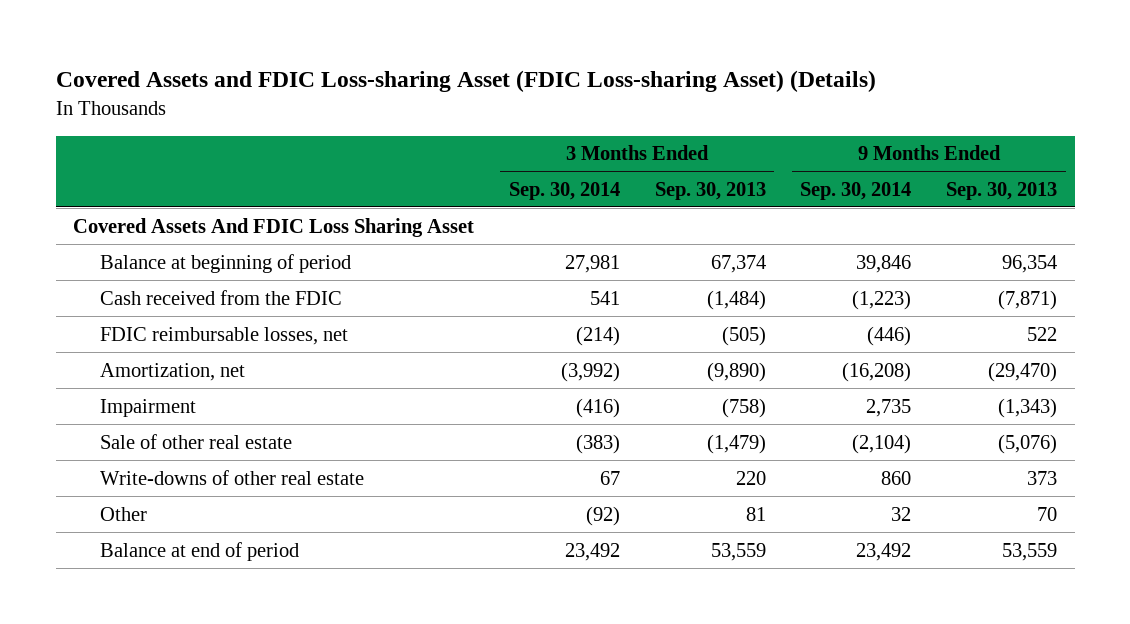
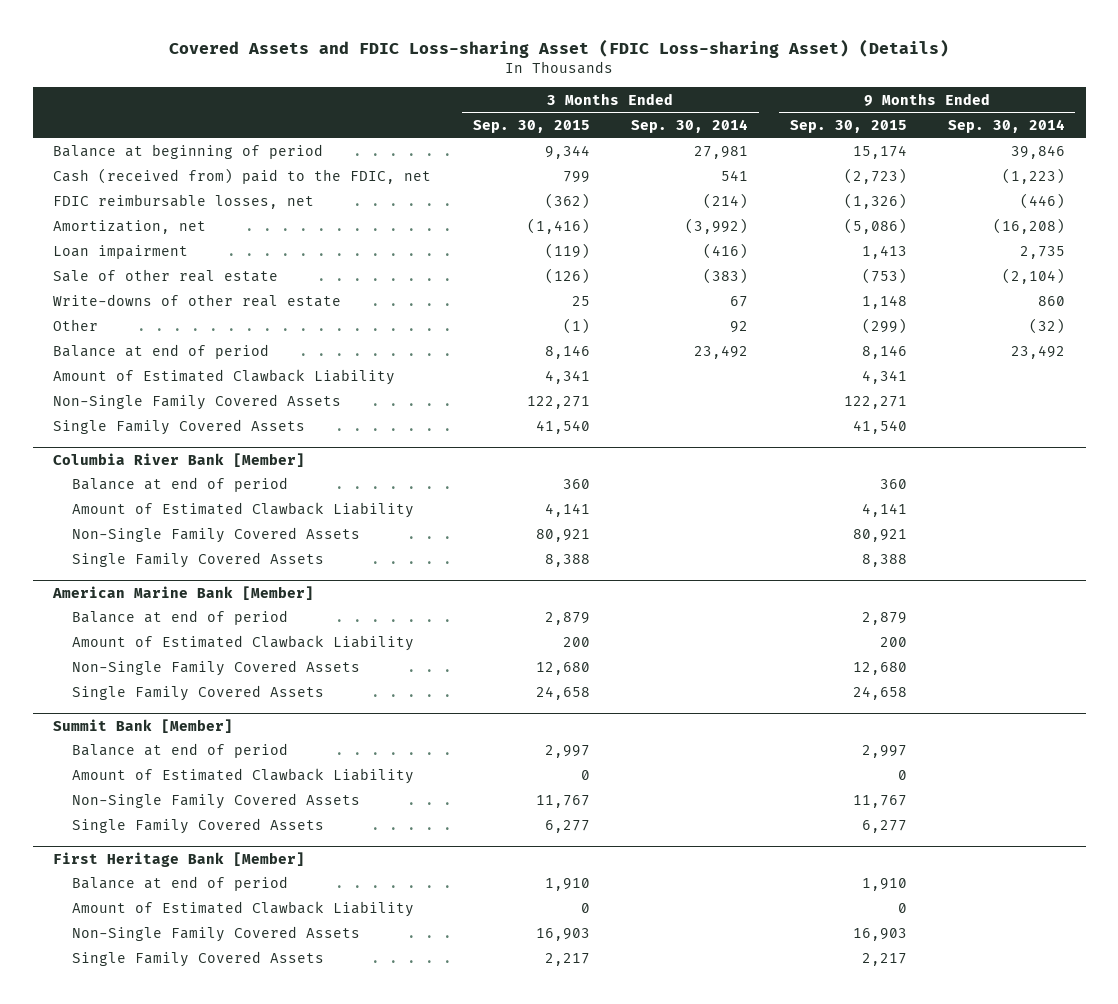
[654,181,766,200] Sep. 30, 2013 -> none
[946,181,1058,200] Sep. 30, 2013 -> none
none -> [472,119,590,133] Sep. 30, 2015
none -> [789,119,907,133] Sep. 30, 2015
[72,217,474,237] Covered Assets And FDIC Loss Sharing Asset -> none
[99,289,342,305] Cash received from the FDIC -> [53,168,432,185] Cash (received from) paid to the FDIC, net
[99,398,196,417] Impairment -> [53,245,189,260] Loan impairment
[585,505,620,526] (92) -> [730,321,749,334] 92
[891,506,912,521] 32 -> [1028,318,1065,335] (32)
none -> [53,369,396,386] Amount of Estimated Clawback Liability
none -> [53,394,342,411] Non-Single Family Covered Assets
none -> [53,419,306,436] Single Family Covered Assets
none -> [53,452,306,467] Columbia River Bank [Member]
none -> [71,477,288,493] Balance at end of period
none -> [71,502,414,519] Amount of Estimated Clawback Liability
none -> [71,527,360,544] Non-Single Family Covered Assets
none -> [71,552,324,569] Single Family Covered Assets
none -> [52,585,315,600] American Marine Bank [Member]
none -> [71,610,288,626] Balance at end of period
none -> [71,635,414,652] Amount of Estimated Clawback Liability
none -> [71,660,360,677] Non-Single Family Covered Assets
none -> [71,685,324,702] Single Family Covered Assets
none -> [53,718,234,733] Summit Bank [Member]
none -> [71,743,288,759] Balance at end of period
none -> [71,768,414,785] Amount of Estimated Clawback Liability
none -> [71,793,360,810] Non-Single Family Covered Assets
none -> [71,818,324,835] Single Family Covered Assets
none -> [53,851,306,867] First Heritage Bank [Member]
none -> [71,876,288,892] Balance at end of period
none -> [71,901,414,918] Amount of Estimated Clawback Liability
none -> [71,926,360,943] Non-Single Family Covered Assets
none -> [71,951,324,968] Single Family Covered Assets

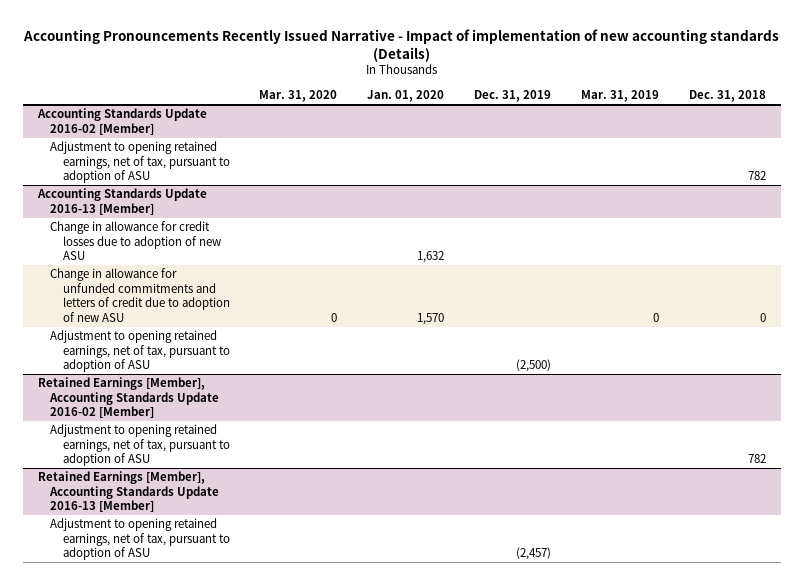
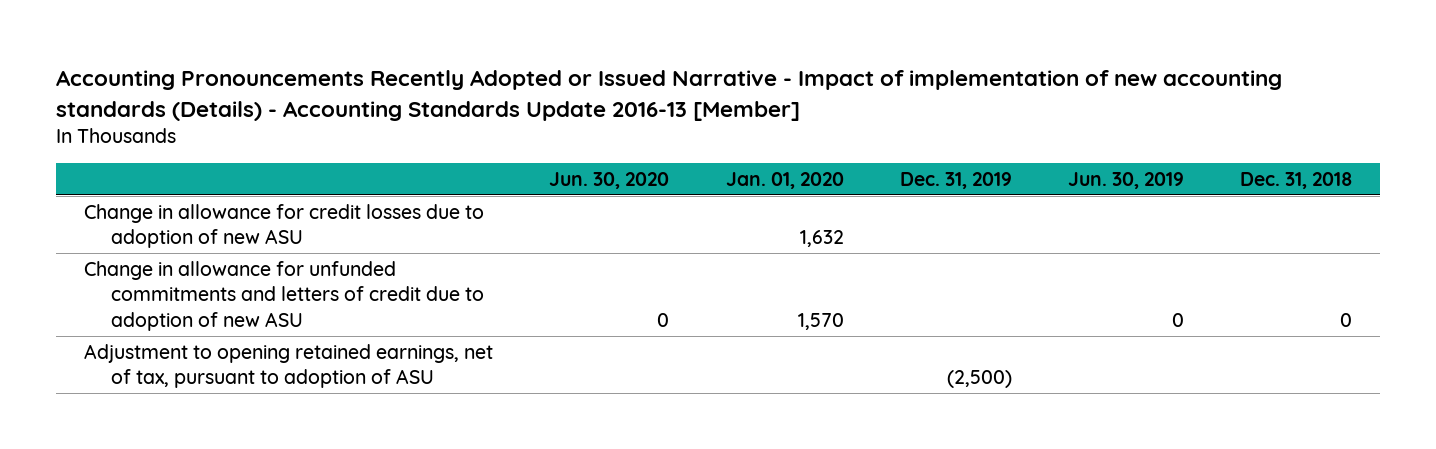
[22,28,779,62] Accounting Pronouncements Recently Issued Narrative - Impact of implementation of new accounting standards (Details) -> [56,70,1283,121] Accounting Pronouncements Recently Adopted or Issued Narrative - Impact of implementation of new accounting standards (Details) - Accounting Standards Update 2016-13 [Member]
[259,90,338,103] Mar. 31, 2020 -> none
[581,90,660,103] Mar. 31, 2019 -> none
none -> [549,171,670,189] Jun. 30, 2020
none -> [1068,171,1185,189] Jun. 30, 2019
[36,108,207,135] Accounting Standards Update 2016-02 [Member] -> none
[50,141,230,184] Adjustment to opening retained earnings, net of tax, pursuant to adoption of ASU -> none
[36,188,207,215] Accounting Standards Update 2016-13 [Member] -> none
[37,377,220,419] Retained Earnings [Member], Accounting Standards Update 2016-02 [Member] -> none
[50,424,230,467] Adjustment to opening retained earnings, net of tax, pursuant to adoption of ASU -> none
[37,471,220,513] Retained Earnings [Member], Accounting Standards Update 2016-13 [Member] -> none
[50,518,230,561] Adjustment to opening retained earnings, net of tax, pursuant to adoption of ASU -> none

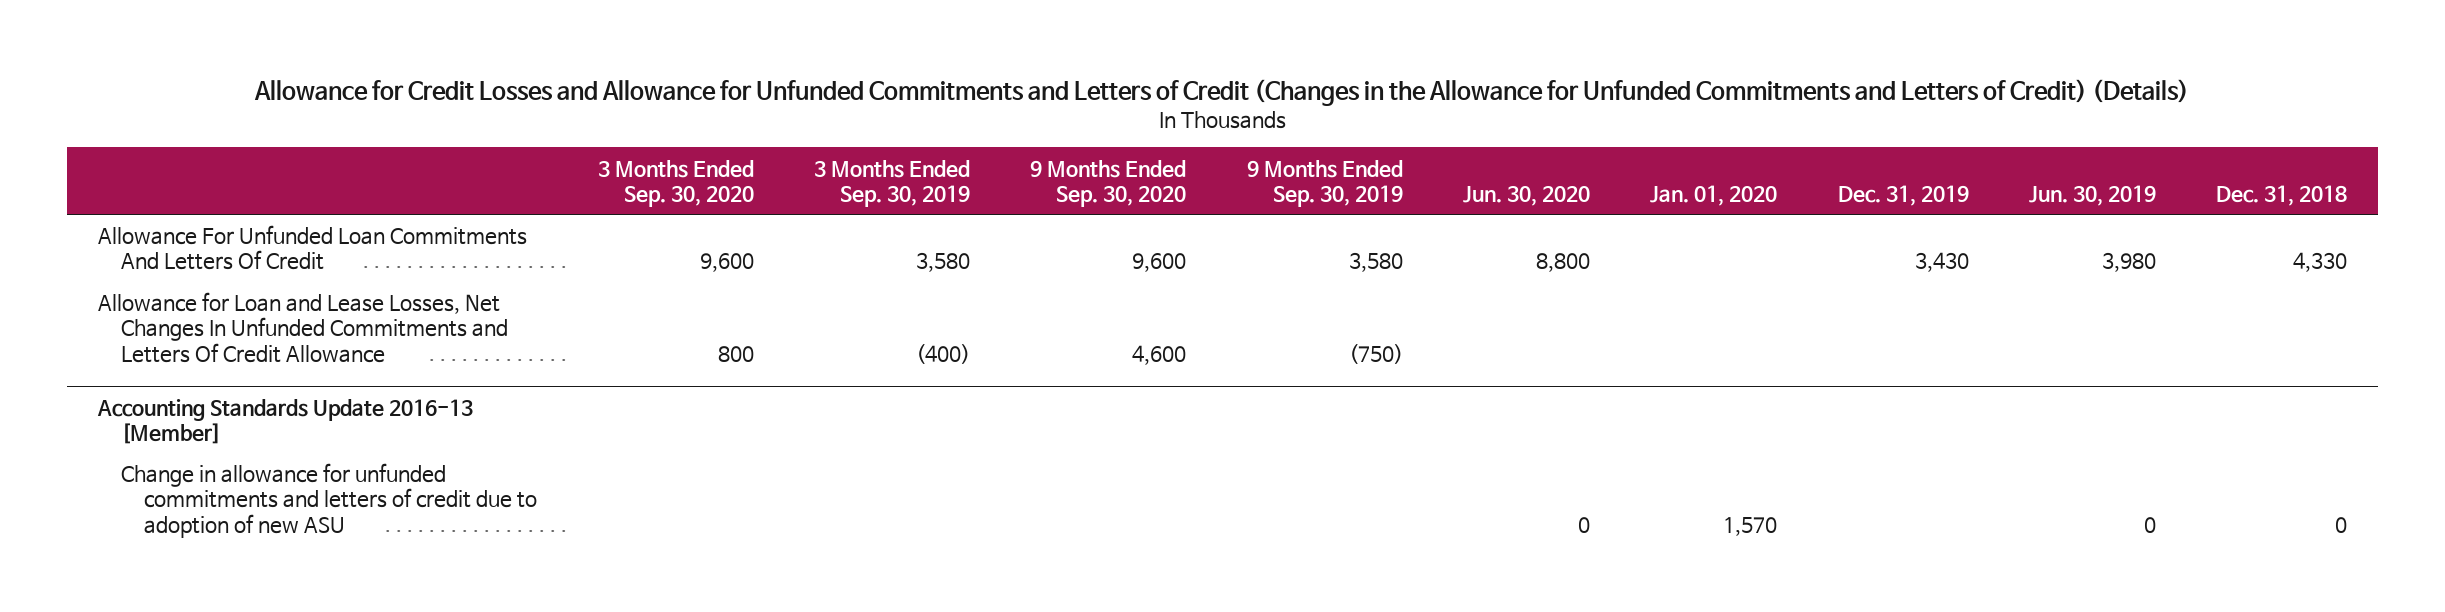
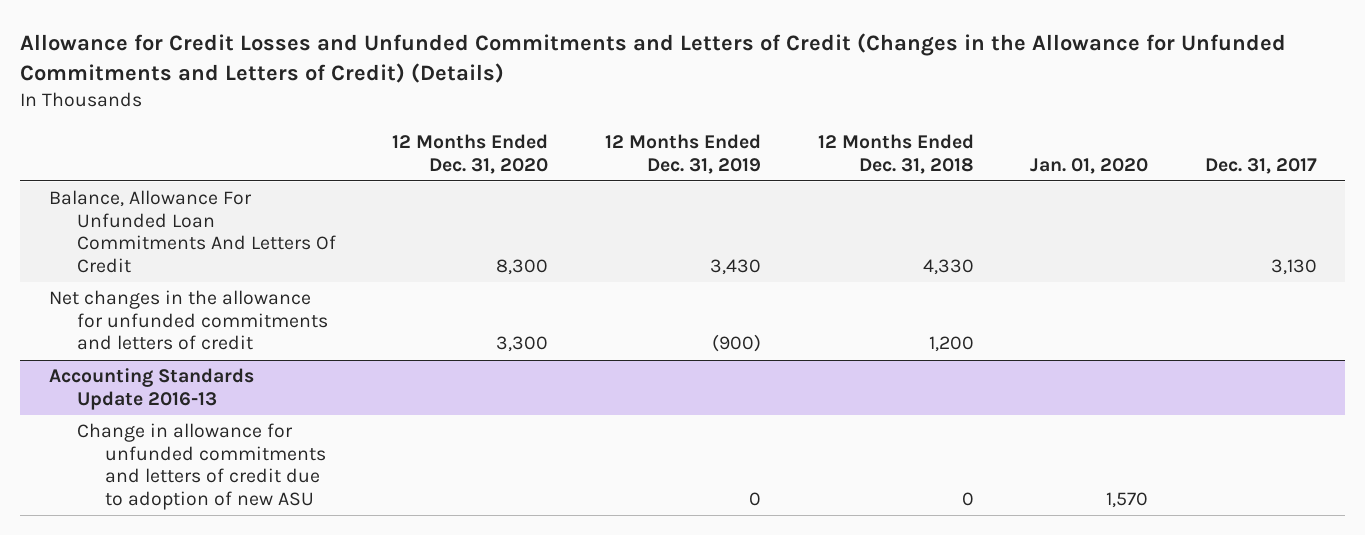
[254,79,2190,107] Allowance for Credit Losses and Allowance for Unfunded Commitments and Letters of Credit (Changes in the Allowance for Unfunded Commitments and Letters of Credit) (Details) -> [20,33,1287,84] Allowance for Credit Losses and Unfunded Commitments and Letters of Credit (Changes in the Allowance for Unfunded Commitments and Letters of Credit) (Details)
[597,159,754,207] 3 Months Ended Sep. 30, 2020 -> none
[813,159,970,207] 3 Months Ended Sep. 30, 2019 -> none
[1030,159,1187,207] 9 Months Ended Sep. 30, 2020 -> none
[1246,159,1403,207] 9 Months Ended Sep. 30, 2019 -> none
[1462,185,1590,206] Jun. 30, 2020 -> none
[1837,184,1969,206] Dec. 31, 2019 -> none
[2029,184,2157,206] Jun. 30, 2019 -> none
[2216,184,2348,206] Dec. 31, 2018 -> none
none -> [392,134,549,174] 12 Months Ended Dec. 31, 2020
none -> [605,134,762,174] 12 Months Ended Dec. 31, 2019
none -> [817,134,974,174] 12 Months Ended Dec. 31, 2018
none -> [1204,157,1317,174] Dec. 31, 2017
[97,225,527,271] Allowance For Unfunded Loan Commitments And Letters Of Credit -> [48,190,336,273] Balance, Allowance For Unfunded Loan Commitments And Letters Of Credit
[97,292,508,363] Allowance for Loan and Lease Losses, Net Changes In Unfunded Commitments and Letters Of Credit Allowance -> [48,290,328,351] Net changes in the allowance for unfunded commitments and letters of credit
[96,398,473,445] Accounting Standards Update 2016-13 [Member] -> [48,368,254,410] Accounting Standards Update 2016-13

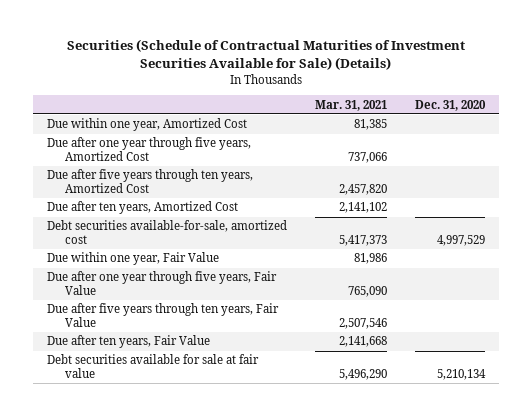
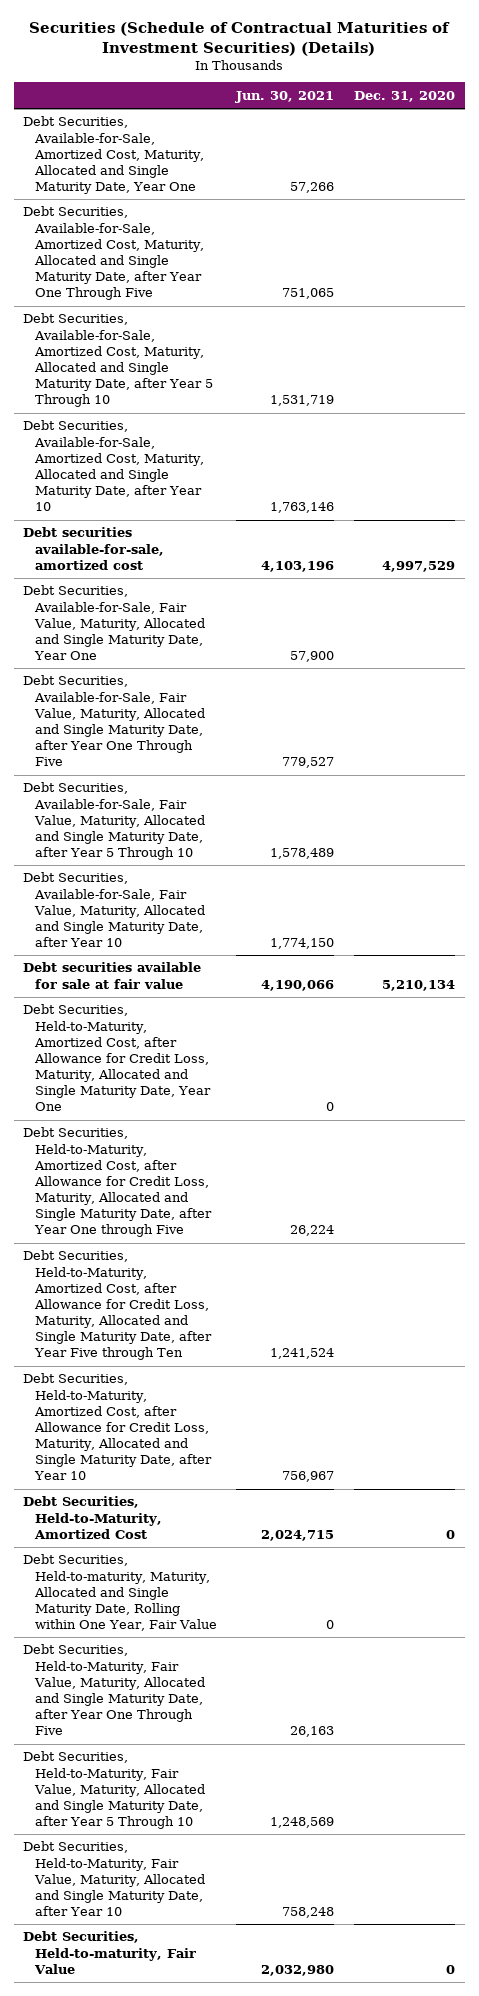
[66,39,465,71] Securities (Schedule of Contractual Maturities of Investment Securities Available for Sale) (Details) -> [29,22,451,56] Securities (Schedule of Contractual Maturities of Investment Securities) (Details)
[314,99,387,111] Mar. 31, 2021 -> none
none -> [235,90,335,103] Jun. 30, 2021
[46,118,247,132] Due within one year, Amortized Cost -> [23,116,204,195] Debt Securities, Available-for-Sale, Amortized Cost, Maturity, Allocated and Single Maturity Date, Year One
[46,137,251,161] Due after one year through five years, Amortized Cost -> [23,206,204,301] Debt Securities, Available-for-Sale, Amortized Cost, Maturity, Allocated and Single Maturity Date, after Year One Through Five
[46,169,253,193] Due after five years through ten years, Amortized Cost -> [23,313,213,408] Debt Securities, Available-for-Sale, Amortized Cost, Maturity, Allocated and Single Maturity Date, after Year 5 Through 10
[46,201,238,215] Due after ten years, Amortized Cost -> [23,420,204,512] Debt Securities, Available-for-Sale, Amortized Cost, Maturity, Allocated and Single Maturity Date, after Year 10
[46,252,219,266] Due within one year, Fair Value -> [23,585,205,661] Debt Securities, Available-for-Sale, Fair Value, Maturity, Allocated and Single Maturity Date, Year One
[46,271,277,295] Due after one year through five years, Fair Value -> [23,675,205,767] Debt Securities, Available-for-Sale, Fair Value, Maturity, Allocated and Single Maturity Date, after Year One Through Five
[46,303,279,327] Due after five years through ten years, Fair Value -> [23,782,205,861] Debt Securities, Available-for-Sale, Fair Value, Maturity, Allocated and Single Maturity Date, after Year 5 Through 10
[46,335,210,349] Due after ten years, Fair Value -> [23,872,205,948] Debt Securities, Available-for-Sale, Fair Value, Maturity, Allocated and Single Maturity Date, after Year 10
none -> [23,1004,211,1112] Debt Securities, Held-to-Maturity, Amortized Cost, after Allowance for Credit Loss, Maturity, Allocated and Single Maturity Date, Year One
none -> [23,1127,212,1238] Debt Securities, Held-to-Maturity, Amortized Cost, after Allowance for Credit Loss, Maturity, Allocated and Single Maturity Date, after Year One through Five
none -> [23,1250,212,1361] Debt Securities, Held-to-Maturity, Amortized Cost, after Allowance for Credit Loss, Maturity, Allocated and Single Maturity Date, after Year Five through Ten
none -> [23,1373,212,1481] Debt Securities, Held-to-Maturity, Amortized Cost, after Allowance for Credit Loss, Maturity, Allocated and Single Maturity Date, after Year 10
none -> [23,1496,162,1539] Debt Securities, Held-to-Maturity, Amortized Cost
none -> [23,1554,217,1632] Debt Securities, Held-to-maturity, Maturity, Allocated and Single Maturity Date, Rolling within One Year, Fair Value
none -> [23,1644,205,1736] Debt Securities, Held-to-Maturity, Fair Value, Maturity, Allocated and Single Maturity Date, after Year One Through Five
none -> [23,1751,205,1830] Debt Securities, Held-to-Maturity, Fair Value, Maturity, Allocated and Single Maturity Date, after Year 5 Through 10
none -> [23,1841,205,1917] Debt Securities, Held-to-Maturity, Fair Value, Maturity, Allocated and Single Maturity Date, after Year 10
none -> [23,1931,196,1974] Debt Securities, Held-to-maturity, Fair Value

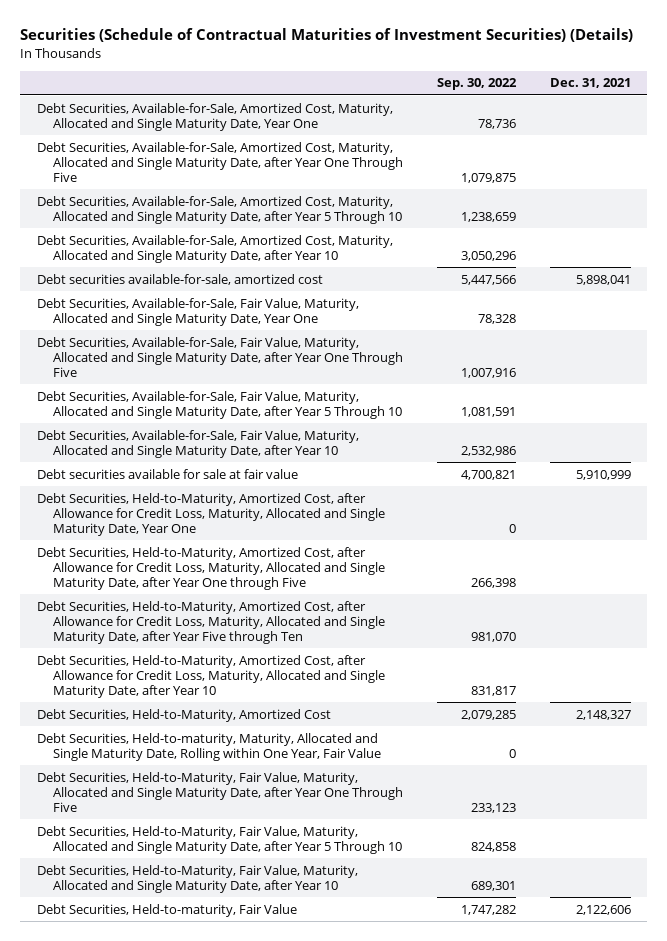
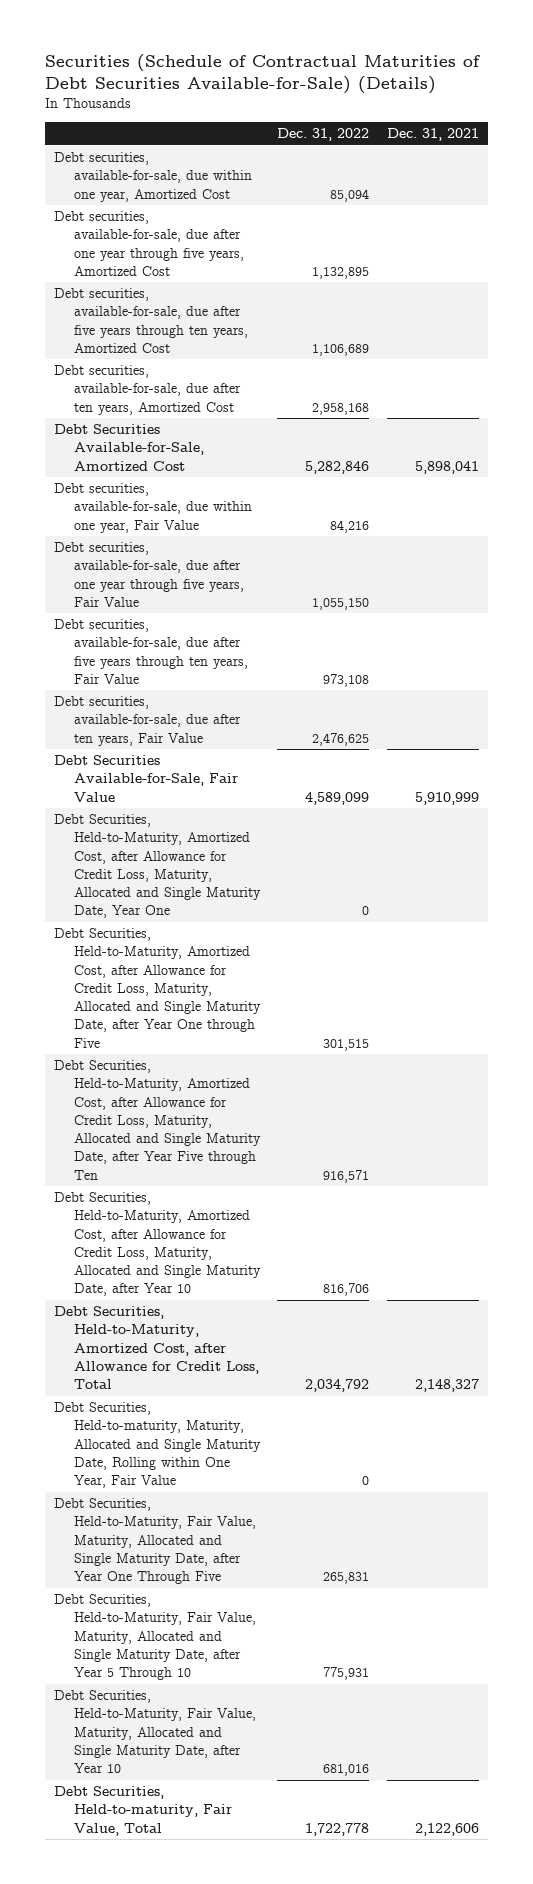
[19,28,633,43] Securities (Schedule of Contractual Maturities of Investment Securities) (Details) -> [45,54,481,95] Securities (Schedule of Contractual Maturities of Debt Securities Available-for-Sale) (Details)
[436,78,517,91] Sep. 30, 2022 -> none
none -> [277,128,370,142] Dec. 31, 2022
[36,102,393,131] Debt Securities, Available-for-Sale, Amortized Cost, Maturity, Allocated and Single Maturity Date, Year One -> [53,152,252,202] Debt securities, available-for-sale, due within one year, Amortized Cost
[36,141,404,182] Debt Securities, Available-for-Sale, Amortized Cost, Maturity, Allocated and Single Maturity Date, after Year One Through Five -> [53,211,244,276] Debt securities, available-for-sale, due after one year through five years, Amortized Cost
[36,195,403,224] Debt Securities, Available-for-Sale, Amortized Cost, Maturity, Allocated and Single Maturity Date, after Year 5 Through 10 -> [53,288,248,353] Debt securities, available-for-sale, due after five years through ten years, Amortized Cost
[36,234,393,263] Debt Securities, Available-for-Sale, Amortized Cost, Maturity, Allocated and Single Maturity Date, after Year 10 -> [53,365,241,415] Debt securities, available-for-sale, due after ten years, Amortized Cost
[36,273,323,285] Debt securities available-for-sale, amortized cost -> [53,424,204,471] Debt Securities Available-for-Sale, Amortized Cost
[36,297,359,326] Debt Securities, Available-for-Sale, Fair Value, Maturity, Allocated and Single Maturity Date, Year One -> [53,483,252,533] Debt securities, available-for-sale, due within one year, Fair Value
[36,336,404,377] Debt Securities, Available-for-Sale, Fair Value, Maturity, Allocated and Single Maturity Date, after Year One Through Five -> [53,542,244,607] Debt securities, available-for-sale, due after one year through five years, Fair Value
[36,390,403,419] Debt Securities, Available-for-Sale, Fair Value, Maturity, Allocated and Single Maturity Date, after Year 5 Through 10 -> [53,619,248,684] Debt securities, available-for-sale, due after five years through ten years, Fair Value
[36,429,359,458] Debt Securities, Available-for-Sale, Fair Value, Maturity, Allocated and Single Maturity Date, after Year 10 -> [53,696,241,746] Debt securities, available-for-sale, due after ten years, Fair Value
[36,468,298,479] Debt securities available for sale at fair value -> [53,755,238,802] Debt Securities Available-for-Sale, Fair Value
[36,708,331,722] Debt Securities, Held-to-Maturity, Amortized Cost -> [53,1306,259,1390] Debt Securities, Held-to-Maturity, Amortized Cost, after Allowance for Credit Loss, Total
[36,903,297,917] Debt Securities, Held-to-maturity, Fair Value -> [53,1786,232,1836] Debt Securities, Held-to-maturity, Fair Value, Total

